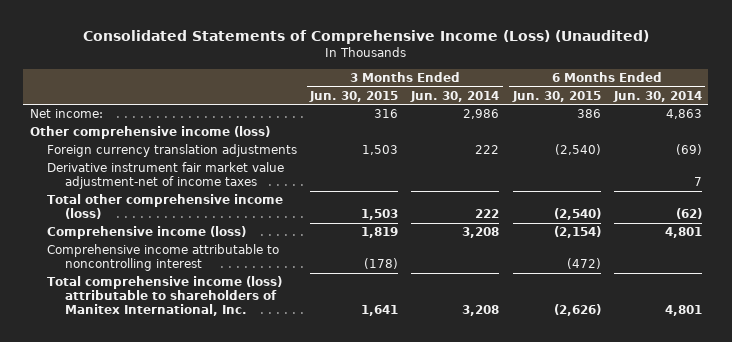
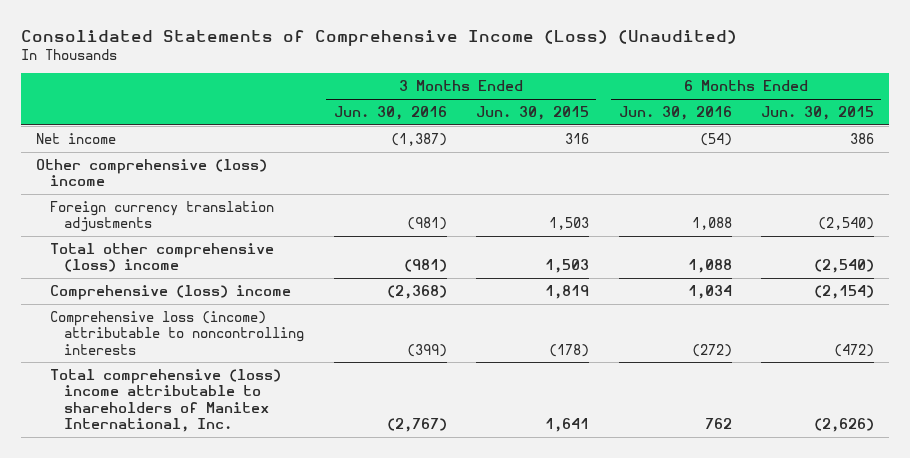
[410,90,500,102] Jun. 30, 2014 -> none
[612,90,702,102] Jun. 30, 2014 -> none
none -> [333,106,447,121] Jun. 30, 2016
none -> [618,106,732,121] Jun. 30, 2016
[29,109,103,119] Net income: -> [36,132,117,144] Net income
[29,126,270,140] Other comprehensive income (loss) -> [36,158,268,187] Other comprehensive (loss) income
[47,162,285,190] Derivative instrument fair market value adjustment-net of income taxes -> none
[47,194,284,220] Total other comprehensive income (loss) -> [50,242,275,273] Total other comprehensive (loss) income
[47,226,247,240] Comprehensive income (loss) -> [50,284,292,300] Comprehensive (loss) income
[47,244,280,272] Comprehensive income attributable to noncontrolling interest -> [50,310,305,355] Comprehensive loss (income) attributable to noncontrolling interests
[47,276,283,317] Total comprehensive income (loss) attributable to shareholders of Manitex International, Inc. -> [50,368,282,433] Total comprehensive (loss) income attributable to shareholders of Manitex International, Inc.

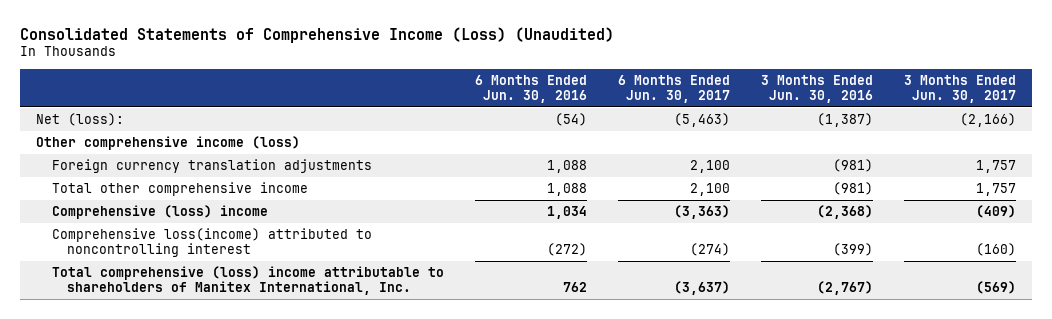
[476,106,590,121] Jun. 30, 2015 -> none
[761,106,875,121] Jun. 30, 2015 -> none
none -> [617,75,730,103] 6 Months Ended Jun. 30, 2017
none -> [904,75,1017,103] 3 Months Ended Jun. 30, 2017
[36,132,117,144] Net income -> [35,113,124,127] Net (loss):
[36,158,268,187] Other comprehensive (loss) income -> [35,136,300,151] Other comprehensive income (loss)
[50,242,275,273] Total other comprehensive (loss) income -> [51,182,308,197] Total other comprehensive income
[50,310,305,355] Comprehensive loss (income) attributable to noncontrolling interests -> [51,228,372,257] Comprehensive loss(income) attributed to noncontrolling interest

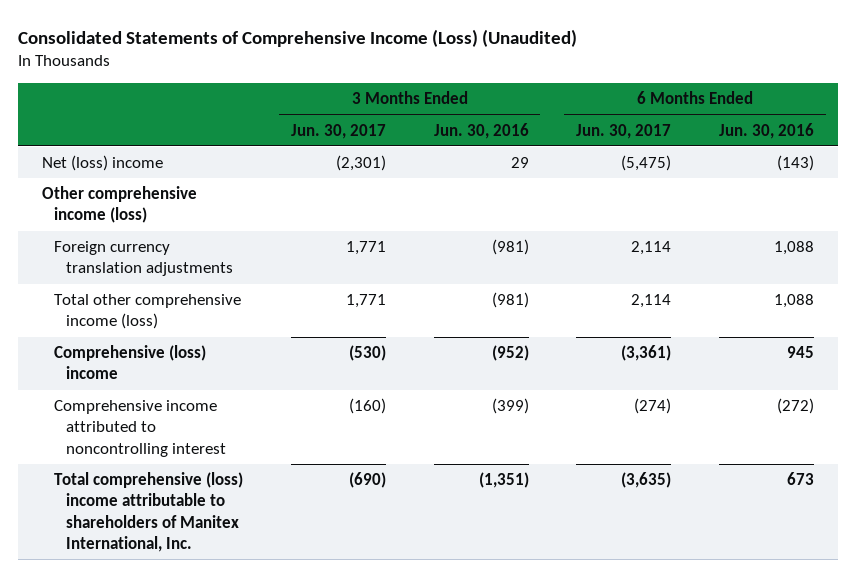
[35,113,124,127] Net (loss): -> [41,155,163,172] Net (loss) income
[554,113,587,127] (54) -> [776,155,814,172] (143)
[673,113,730,128] (5,463) -> [621,155,672,172] (5,475)
[816,113,873,128] (1,387) -> [510,157,529,169] 29
[960,113,1017,128] (2,166) -> [335,155,386,172] (2,301)
[689,160,730,174] 2,100 -> [631,241,672,256] 2,114
[976,160,1017,174] 1,757 -> [345,241,386,256] 1,771
[51,182,308,197] Total other comprehensive income -> [54,294,242,330] Total other comprehensive income (loss)
[689,183,730,197] 2,100 -> [631,294,672,309] 2,114
[976,183,1017,197] 1,757 -> [345,294,386,309] 1,771
[546,206,587,220] 1,034 -> [786,346,814,359] 945
[673,205,730,220] (3,363) -> [621,345,672,362] (3,361)
[816,205,873,220] (2,368) -> [491,345,529,362] (952)
[976,205,1017,219] (409) -> [348,345,386,362] (530)
[51,228,372,257] Comprehensive loss(income) attributed to noncontrolling interest -> [54,400,227,457] Comprehensive income attributed to noncontrolling interest
[562,281,587,292] 762 -> [786,472,814,486] 673
[673,280,730,295] (3,637) -> [621,472,672,489] (3,635)
[816,280,873,295] (2,767) -> [478,472,529,489] (1,351)
[976,280,1017,294] (569) -> [348,472,386,489] (690)

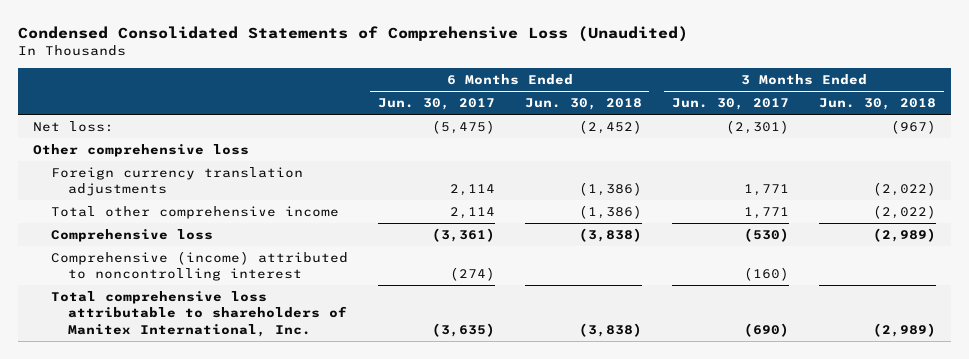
[18,28,578,47] Consolidated Statements of Comprehensive Income (Loss) (Unaudited) -> [18,26,689,43] Condensed Consolidated Statements of Comprehensive Loss (Unaudited)
[433,122,529,139] Jun. 30, 2016 -> none
[718,122,814,139] Jun. 30, 2016 -> none
none -> [524,98,642,111] Jun. 30, 2018
none -> [818,98,936,111] Jun. 30, 2018
[41,155,163,172] Net (loss) income -> [33,120,115,132] Net loss:
[41,186,197,224] Other comprehensive income (loss) -> [33,143,250,157] Other comprehensive loss
[54,294,242,330] Total other comprehensive income (loss) -> [50,205,339,219] Total other comprehensive income
[54,345,207,380] Comprehensive (loss) income -> [50,228,213,242] Comprehensive loss
[54,400,227,457] Comprehensive income attributed to noncontrolling interest -> [50,250,348,282] Comprehensive (income) attributed to noncontrolling interest
[54,472,244,553] Total comprehensive (loss) income attributable to shareholders of Manitex International, Inc. -> [50,290,347,337] Total comprehensive loss attributable to shareholders of Manitex International, Inc.

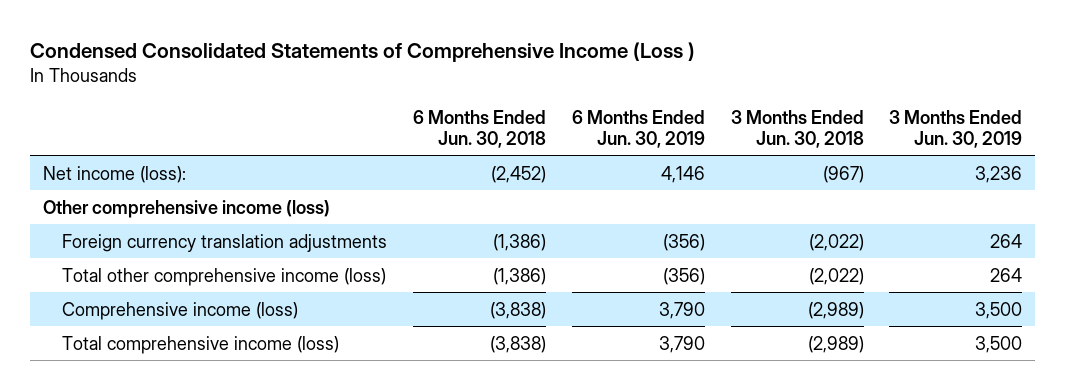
[18,26,689,43] Condensed Consolidated Statements of Comprehensive Loss (Unaudited) -> [30,41,696,62] Condensed Consolidated Statements of Comprehensive Income (Loss )
[377,98,495,111] Jun. 30, 2017 -> none
[671,98,789,111] Jun. 30, 2017 -> none
none -> [571,109,705,148] 6 Months Ended Jun. 30, 2019
none -> [889,109,1023,148] 3 Months Ended Jun. 30, 2019
[33,120,115,132] Net loss: -> [42,165,186,183] Net income (loss):
[33,143,250,157] Other comprehensive loss -> [42,199,330,218] Other comprehensive income (loss)
[50,250,348,282] Comprehensive (income) attributed to noncontrolling interest -> none
[50,205,339,219] Total other comprehensive income -> [62,267,387,286] Total other comprehensive income (loss)
[50,228,213,242] Comprehensive loss -> [62,301,299,320] Comprehensive income (loss)
[50,290,347,337] Total comprehensive loss attributable to shareholders of Manitex International, Inc. -> [62,335,340,354] Total comprehensive income (loss)

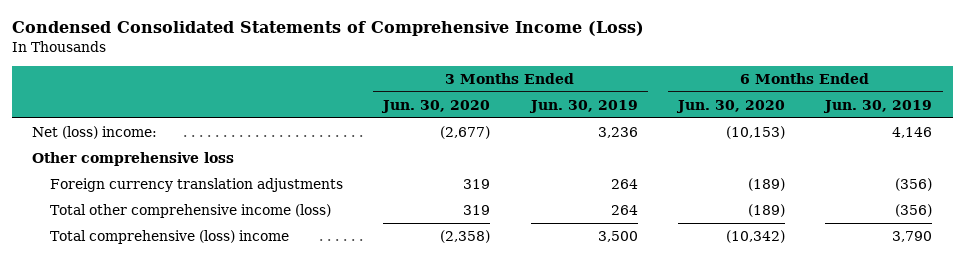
[30,41,696,62] Condensed Consolidated Statements of Comprehensive Income (Loss ) -> [12,21,645,37] Condensed Consolidated Statements of Comprehensive Income (Loss)
[413,109,547,148] 6 Months Ended Jun. 30, 2018 -> none
[730,109,864,148] 3 Months Ended Jun. 30, 2018 -> none
none -> [381,99,491,113] Jun. 30, 2020
none -> [675,99,785,113] Jun. 30, 2020
[42,165,186,183] Net income (loss): -> [32,126,158,140] Net (loss) income:
[42,199,330,218] Other comprehensive income (loss) -> [32,152,235,167] Other comprehensive loss
[62,301,299,320] Comprehensive income (loss) -> none
[62,335,340,354] Total comprehensive income (loss) -> [49,230,289,245] Total comprehensive (loss) income

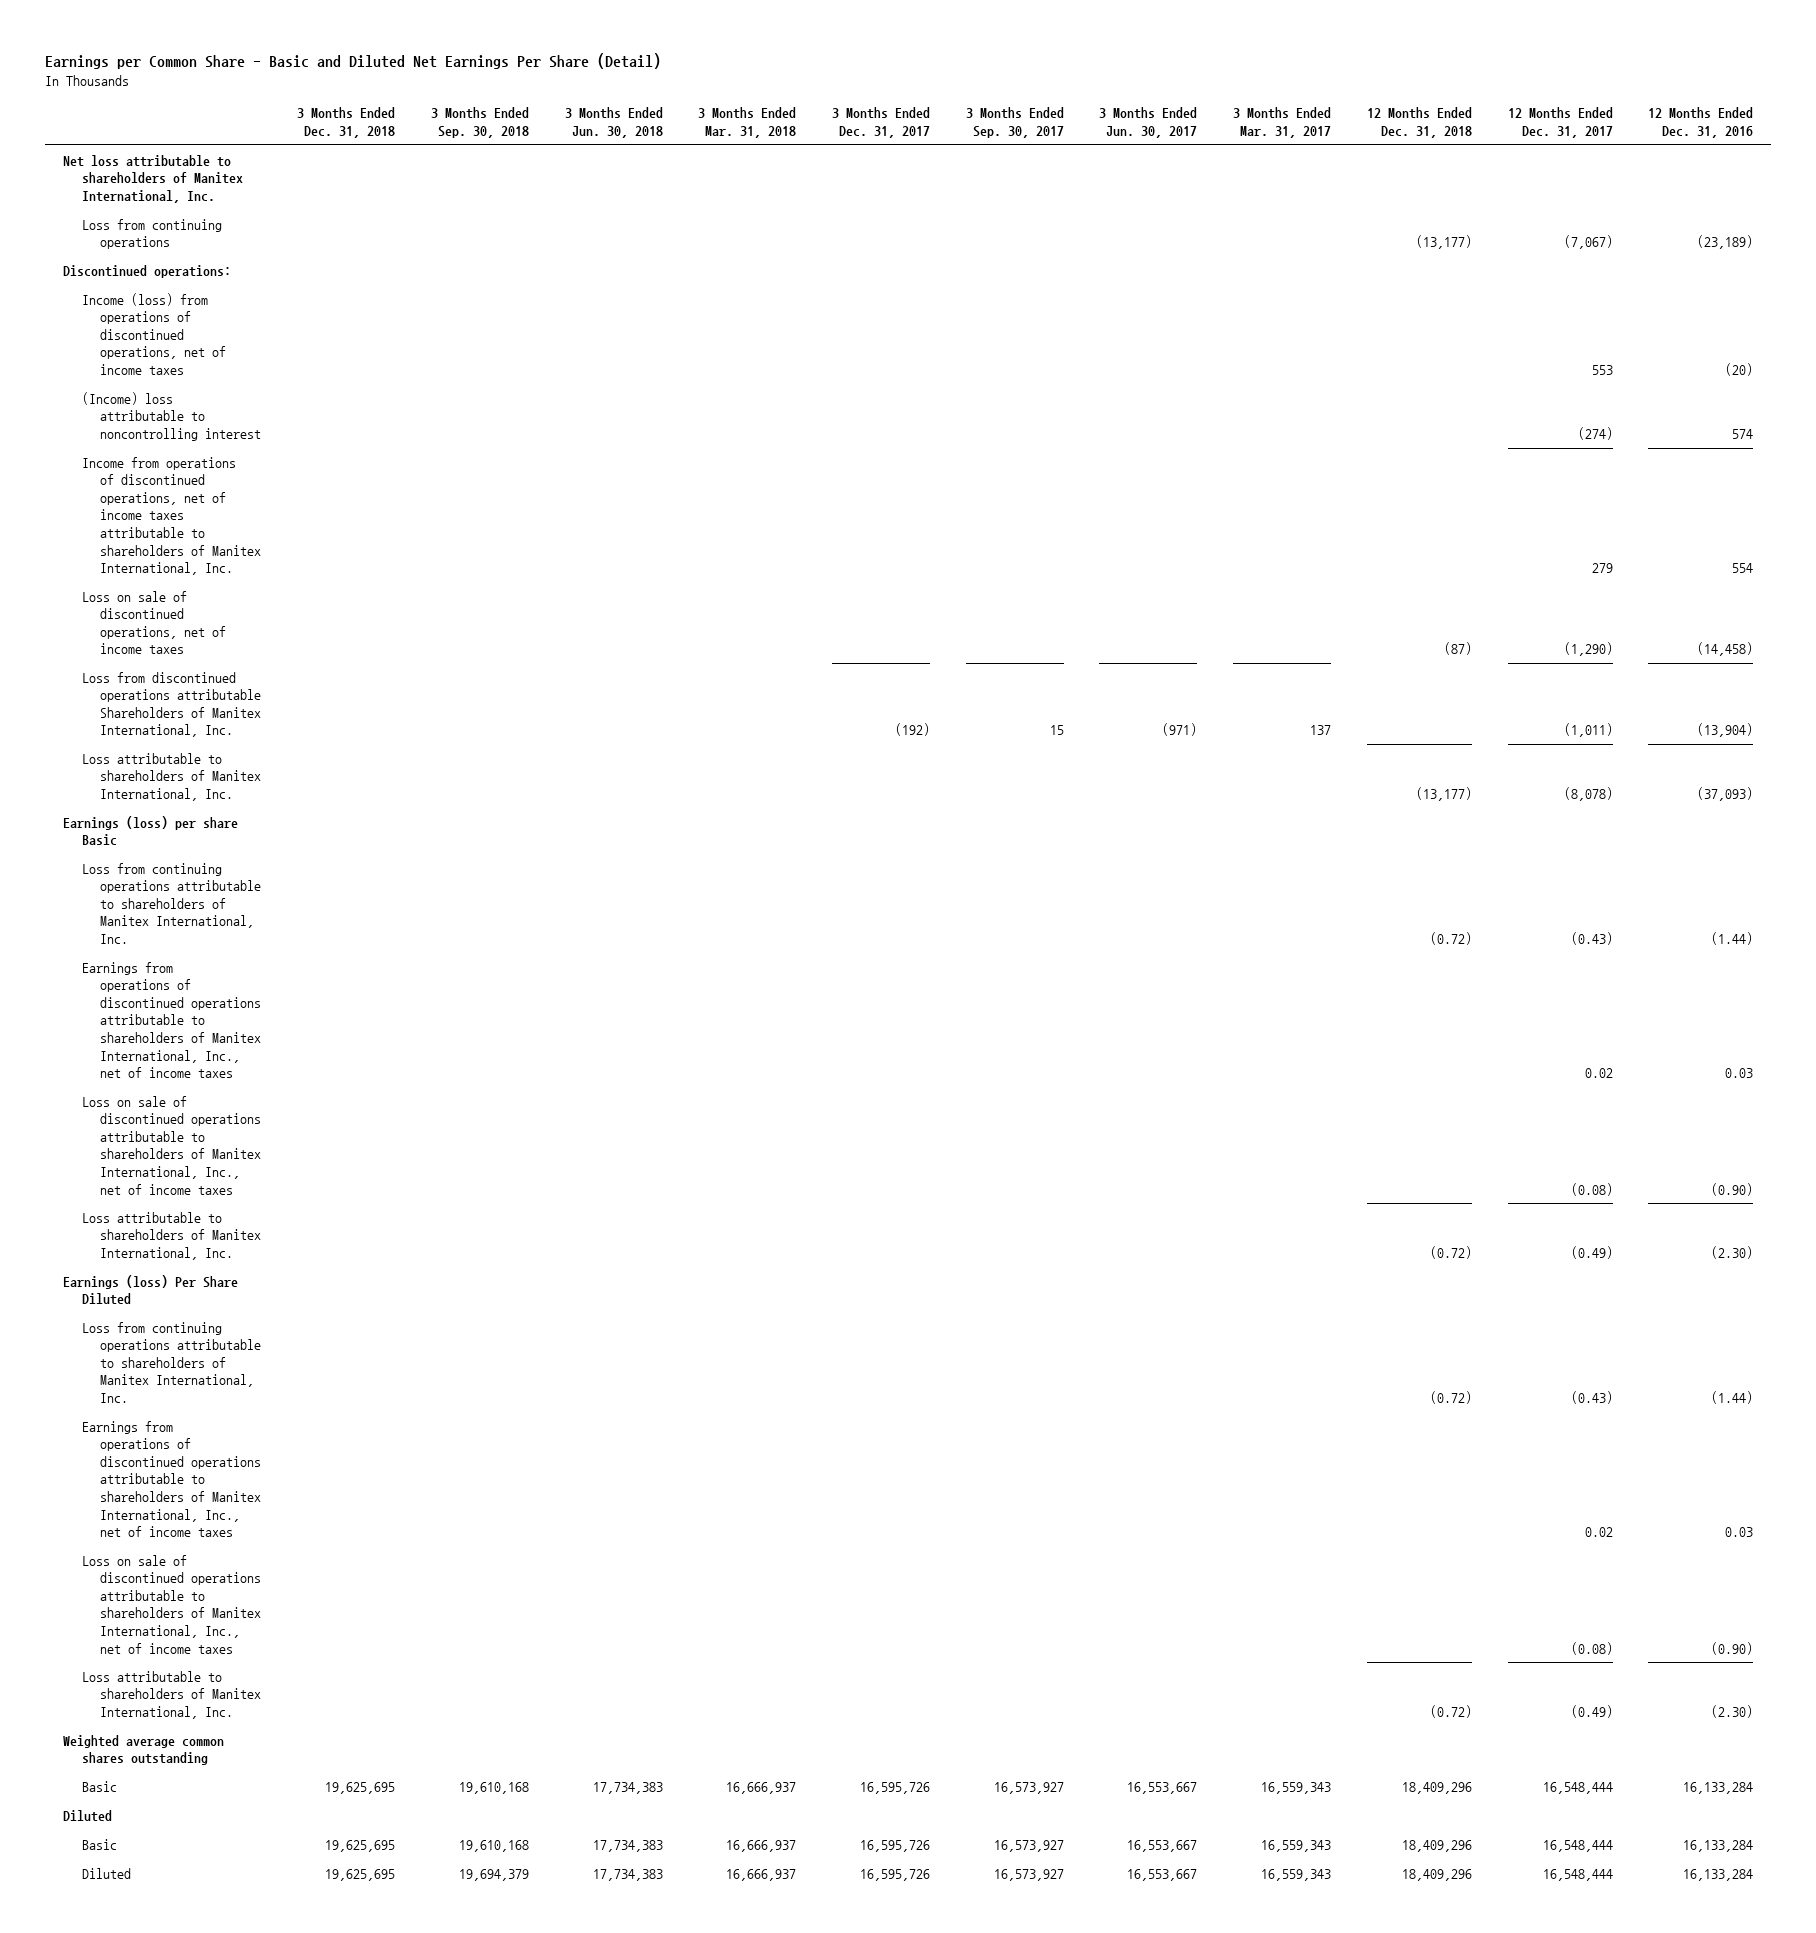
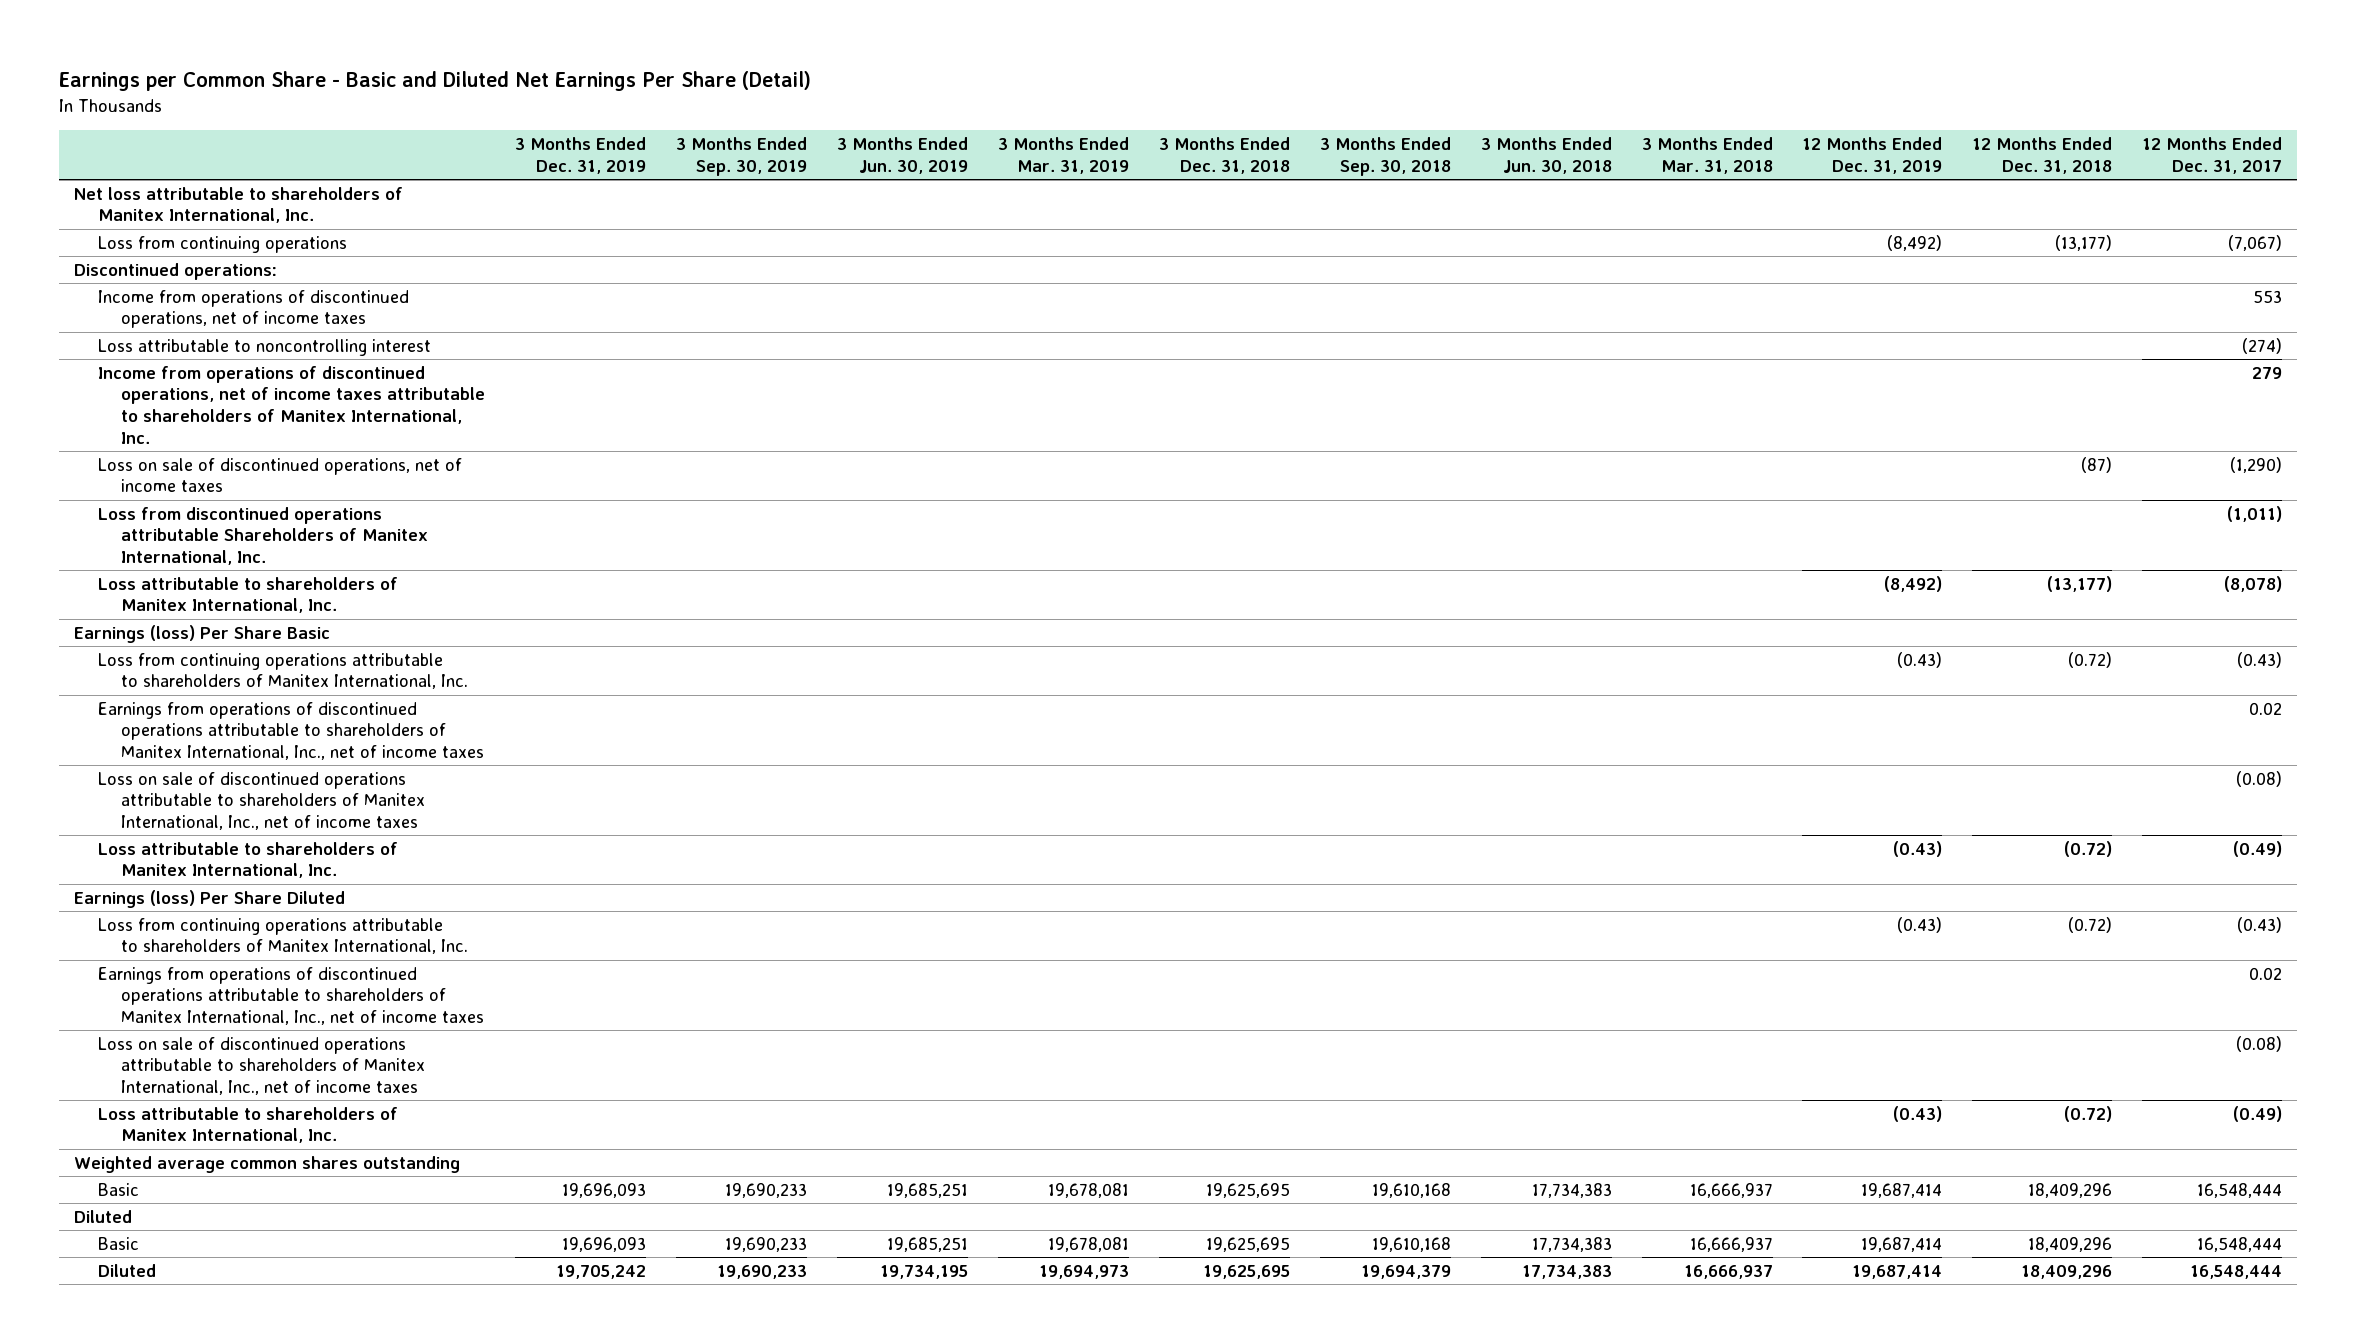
[832,107,931,138] 3 Months Ended Dec. 31, 2017 -> none
[965,107,1064,138] 3 Months Ended Sep. 30, 2017 -> none
[1099,107,1198,138] 3 Months Ended Jun. 30, 2017 -> none
[1233,107,1332,138] 3 Months Ended Mar. 31, 2017 -> none
[1648,107,1754,138] 12 Months Ended Dec. 31, 2016 -> none
none -> [514,136,646,174] 3 Months Ended Dec. 31, 2019
none -> [675,136,807,176] 3 Months Ended Sep. 30, 2019
none -> [836,136,968,174] 3 Months Ended Jun. 30, 2019
none -> [997,136,1129,174] 3 Months Ended Mar. 31, 2019
none -> [1802,136,1943,174] 12 Months Ended Dec. 31, 2019
[81,292,227,375] Income (loss) from operations of discontinued operations, net of income taxes -> [97,289,409,329] Income from operations of discontinued operations, net of income taxes
[81,391,262,441] (Income) loss attributable to noncontrolling interest -> [97,338,431,356] Loss attributable to noncontrolling interest
[62,815,238,846] Earnings (loss) per share Basic -> [74,624,331,643] Earnings (loss) Per Share Basic

